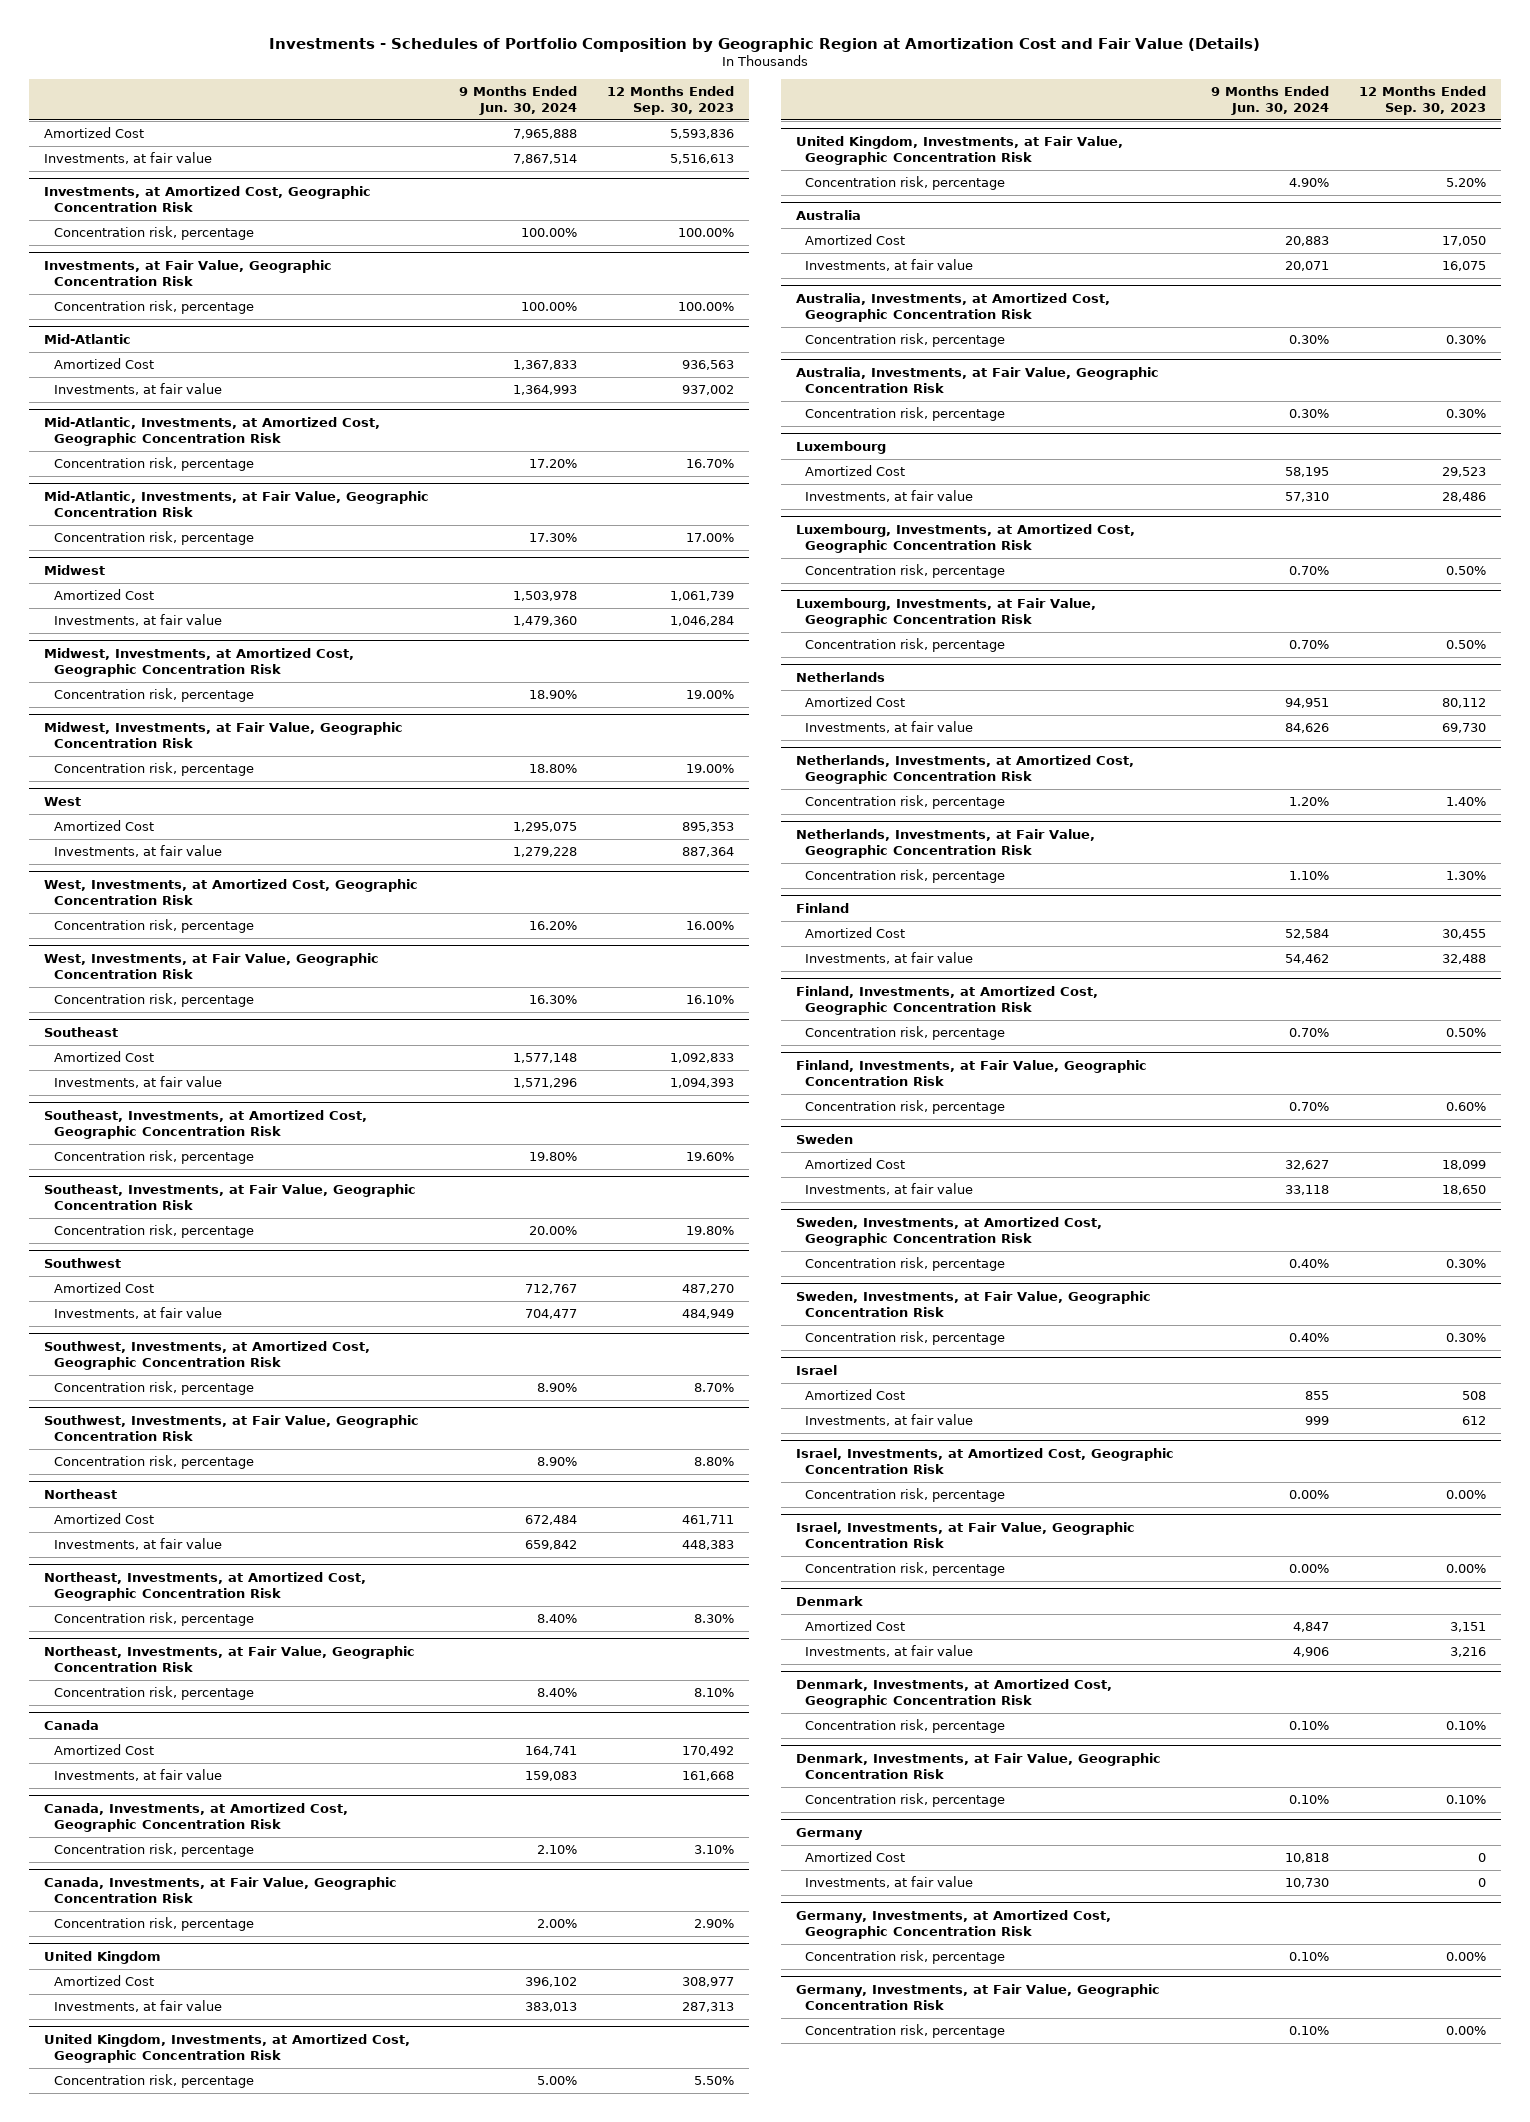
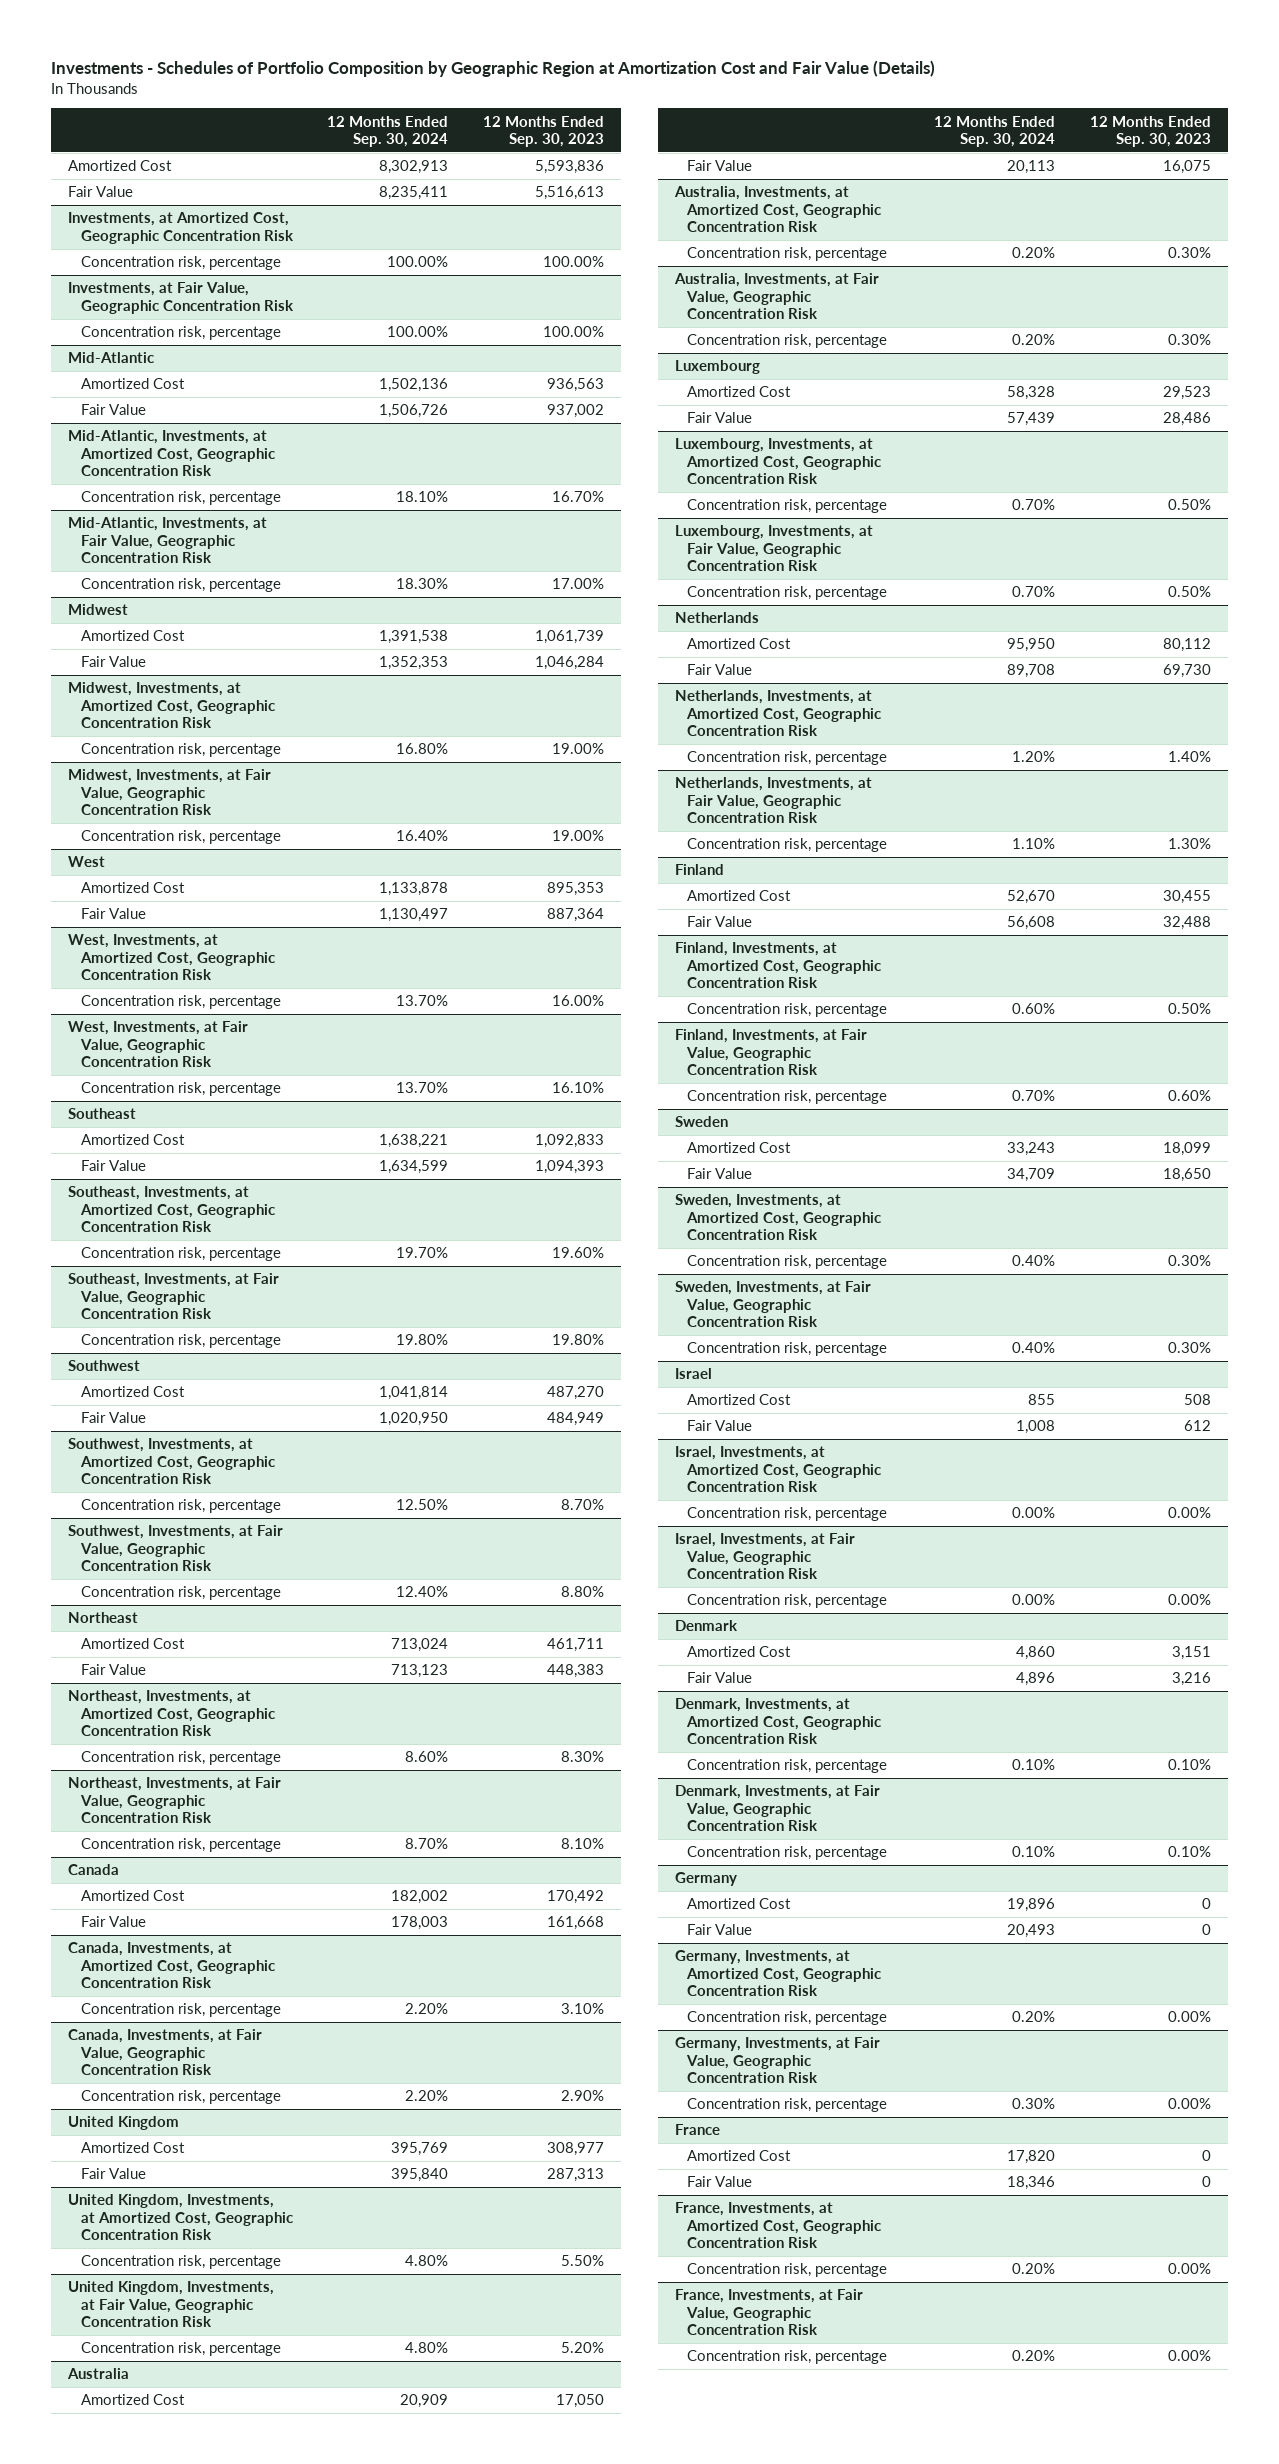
[459,86,578,115] 9 Months Ended Jun. 30, 2024 -> none
none -> [327,115,449,148] 12 Months Ended Sep. 30, 2024
[44,152,213,165] Investments, at fair value -> [68,186,134,198] Fair Value
[53,383,222,396] Investments, at fair value -> [80,404,146,416] Fair Value
[53,614,222,627] Investments, at fair value -> [80,656,146,668] Fair Value
[53,845,222,858] Investments, at fair value -> [80,908,146,920] Fair Value
[53,1076,222,1089] Investments, at fair value -> [80,1160,146,1172] Fair Value
[53,1307,222,1320] Investments, at fair value -> [80,1412,146,1424] Fair Value
[53,1538,222,1551] Investments, at fair value -> [80,1664,146,1676] Fair Value
[53,1769,222,1782] Investments, at fair value -> [80,1916,146,1928] Fair Value
[53,2000,222,2013] Investments, at fair value -> [80,2168,146,2180] Fair Value
[805,259,974,272] Investments, at fair value -> [687,160,753,172] Fair Value
[805,490,974,503] Investments, at fair value -> [687,412,753,424] Fair Value
[805,721,974,734] Investments, at fair value -> [687,664,753,676] Fair Value
[805,952,974,965] Investments, at fair value -> [687,916,753,928] Fair Value
[805,1183,974,1196] Investments, at fair value -> [687,1168,753,1180] Fair Value
[805,1414,974,1427] Investments, at fair value -> [687,1420,753,1432] Fair Value
[805,1645,974,1658] Investments, at fair value -> [687,1672,753,1684] Fair Value
[805,1876,974,1889] Investments, at fair value -> [687,1924,753,1936] Fair Value
none -> [674,2124,720,2136] France
none -> [687,2150,792,2162] Amortized Cost
none -> [687,2176,753,2188] Fair Value
none -> [674,2202,882,2249] France, Investments, at Amortized Cost, Geographic Concentration Risk
none -> [687,2263,888,2278] Concentration risk, percentage
none -> [674,2289,863,2336] France, Investments, at Fair Value, Geographic Concentration Risk
none -> [687,2350,888,2365] Concentration risk, percentage

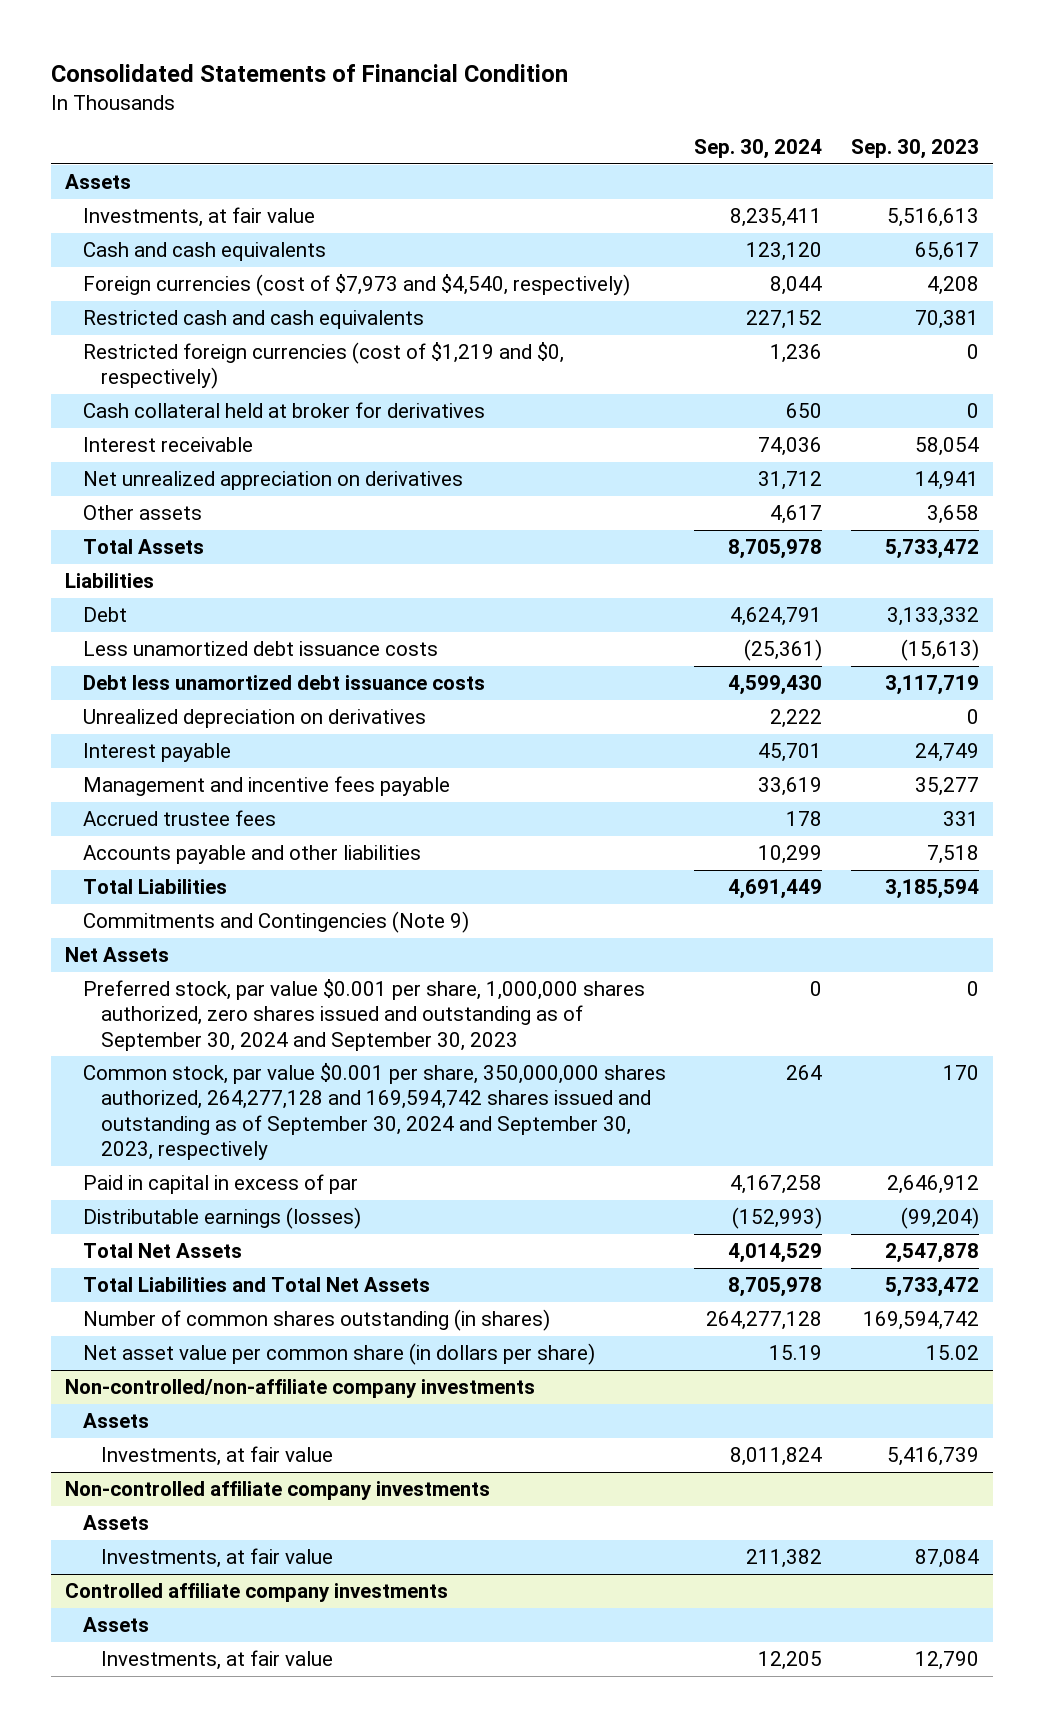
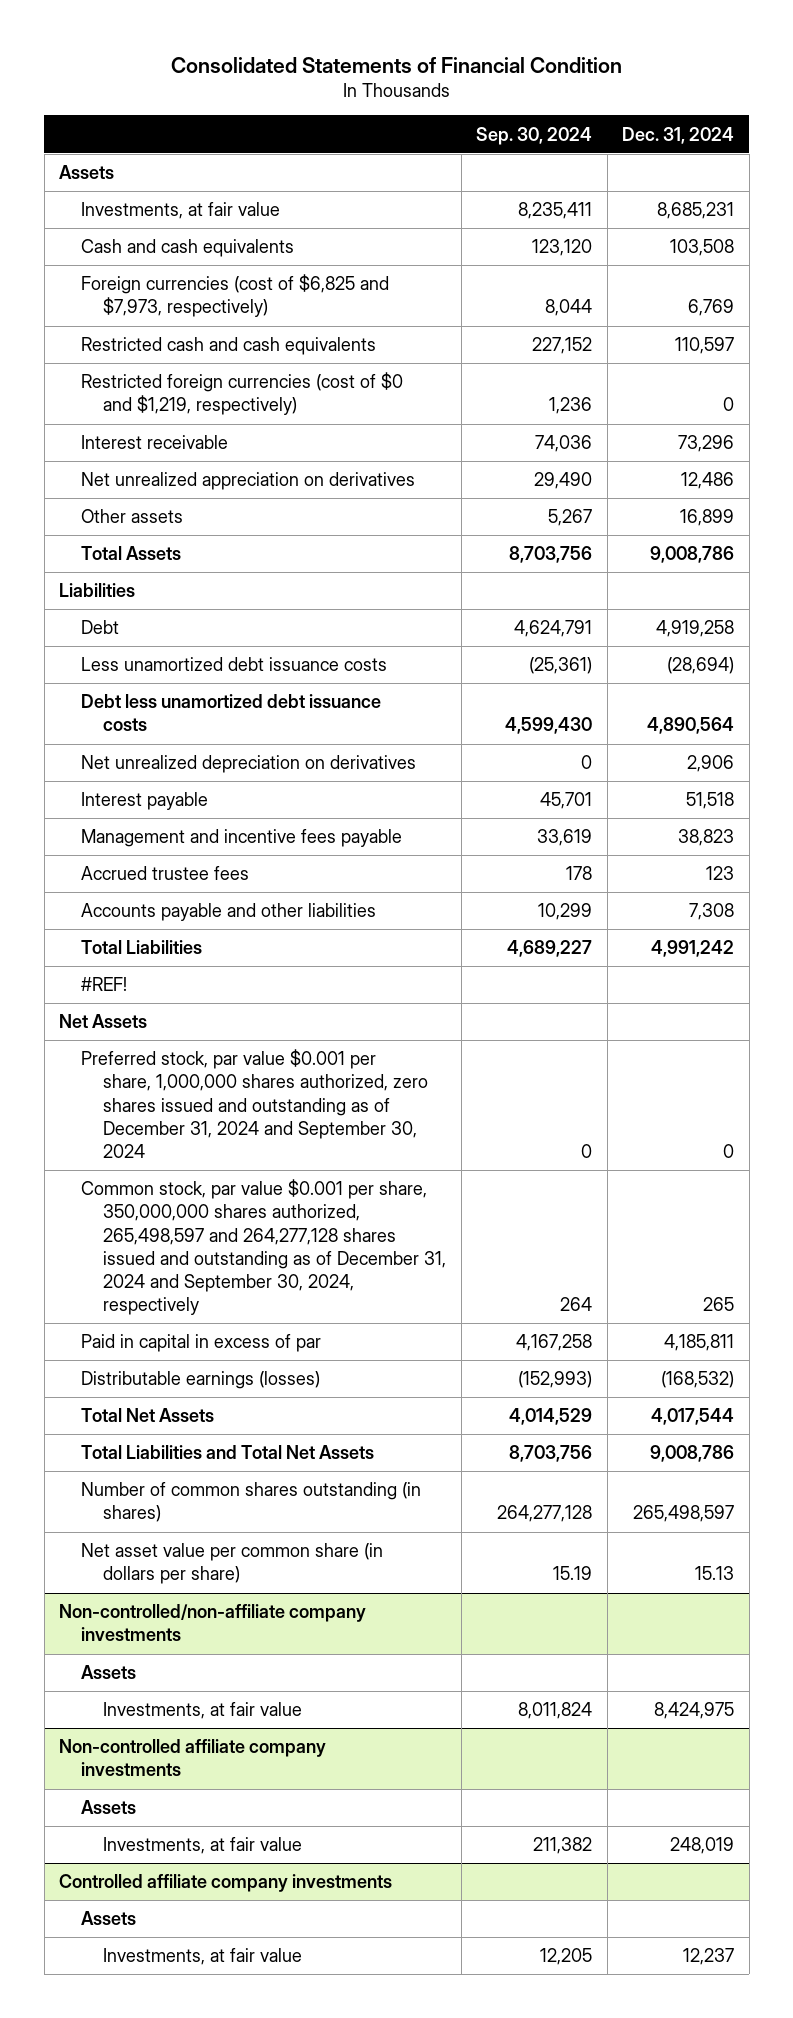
[850,138,979,159] Sep. 30, 2023 -> none
none -> [622,126,735,144] Dec. 31, 2024
[82,274,630,297] Foreign currencies (cost of $7,973 and $4,540, respectively) -> [81,274,390,318] Foreign currencies (cost of $6,825 and $7,973, respectively)
[82,402,485,419] Cash collateral held at broker for derivatives -> none
[82,342,564,390] Restricted foreign currencies (cost of $1,219 and $0, respectively) -> [81,372,404,416] Restricted foreign currencies (cost of $0 and $1,219, respectively)
[758,471,823,491] 31,712 -> [534,472,593,490] 29,490
[770,505,823,525] 4,617 -> [548,509,593,527] 5,267
[728,539,823,560] 8,705,978 -> [509,546,593,564] 8,703,756
[82,709,426,729] Unrealized depreciation on derivatives -> [81,755,417,774] Net unrealized depreciation on derivatives
[770,709,823,729] 2,222 -> [581,755,593,770] 0
[728,879,823,900] 4,691,449 -> [507,940,593,958] 4,689,227
[82,911,469,934] Commitments and Contingencies (Note 9) -> [81,977,128,992] #REF!
[82,979,645,1051] Preferred stock, par value $0.001 per share, 1,000,000 shares authorized, zero shares issued and outstanding as of September 30, 2024 and September 30, 2023 -> [81,1049,429,1158] Preferred stock, par value $0.001 per share, 1,000,000 shares authorized, zero shares issued and outstanding as of December 31, 2024 and September 30, 2024
[82,1063,666,1161] Common stock, par value $0.001 per share, 350,000,000 shares authorized, 264,277,128 and 169,594,742 shares issued and outstanding as of September 30, 2024 and September 30, 2023, respectively -> [81,1179,447,1316] Common stock, par value $0.001 per share, 350,000,000 shares authorized, 265,498,597 and 264,277,128 shares issued and outstanding as of December 31, 2024 and September 30, 2024, respectively
[728,1277,823,1298] 8,705,978 -> [509,1445,593,1463] 8,703,756

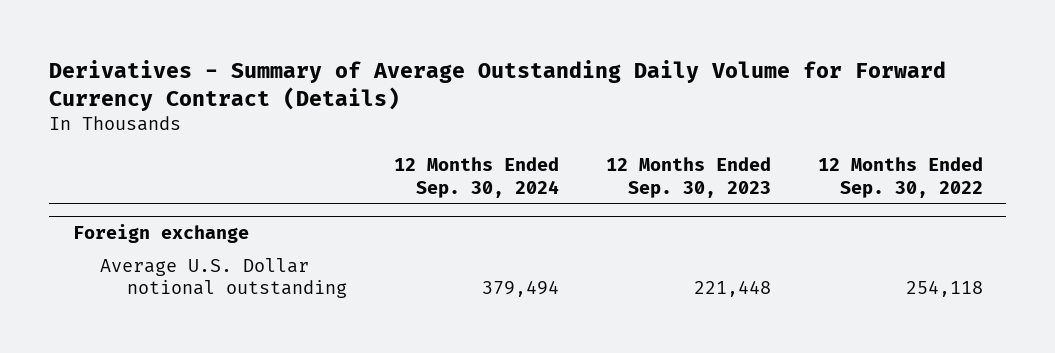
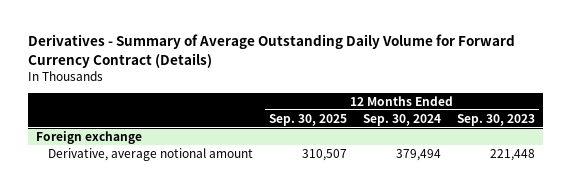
[817,157,983,198] 12 Months Ended Sep. 30, 2022 -> none
none -> [268,113,347,126] Sep. 30, 2025
[99,257,348,298] Average U.S. Dollar notional outstanding -> [47,147,253,161] Derivative, average notional amount

